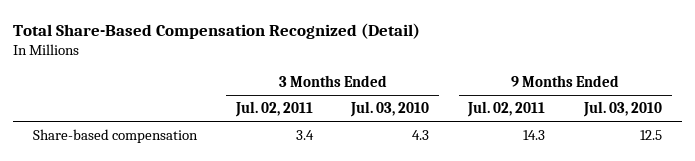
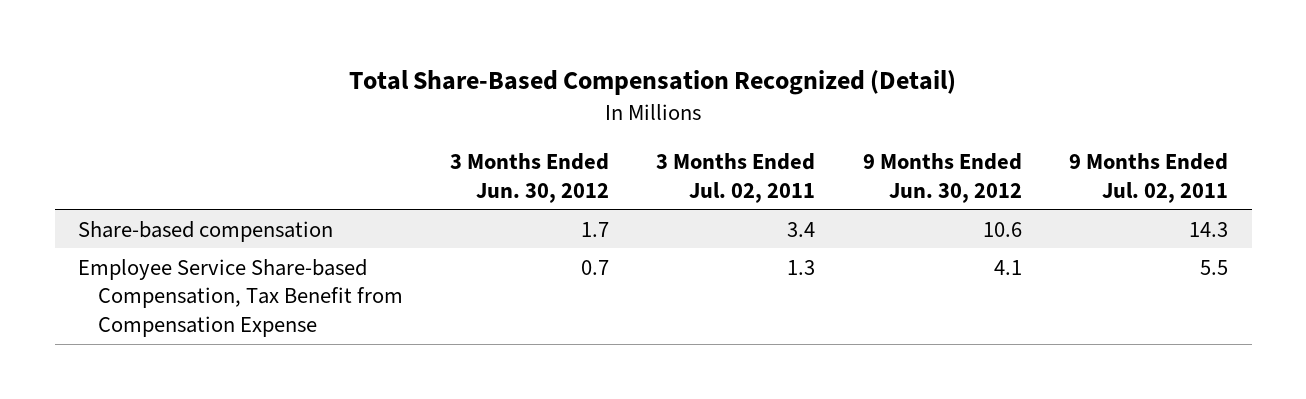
[350,101,430,118] Jul. 03, 2010 -> none
[583,101,663,118] Jul. 03, 2010 -> none
none -> [449,152,609,203] 3 Months Ended Jun. 30, 2012
none -> [862,152,1022,203] 9 Months Ended Jun. 30, 2012
none -> [78,258,403,338] Employee Service Share-based Compensation, Tax Benefit from Compensation Expense

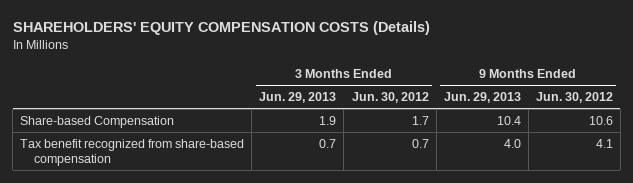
[349,70,957,96] Total Share-Based Compensation Recognized (Detail) -> [12,21,430,36] SHAREHOLDERS' EQUITY COMPENSATION COSTS (Details)
[656,152,816,203] 3 Months Ended Jul. 02, 2011 -> none
[1068,152,1228,203] 9 Months Ended Jul. 02, 2011 -> none
none -> [259,92,337,104] Jun. 29, 2013
none -> [443,92,521,104] Jun. 29, 2013
[78,220,334,242] Share-based compensation -> [20,116,175,129] Share-based Compensation
[78,258,403,338] Employee Service Share-based Compensation, Tax Benefit from Compensation Expense -> [20,139,245,166] Tax benefit recognized from share-based compensation

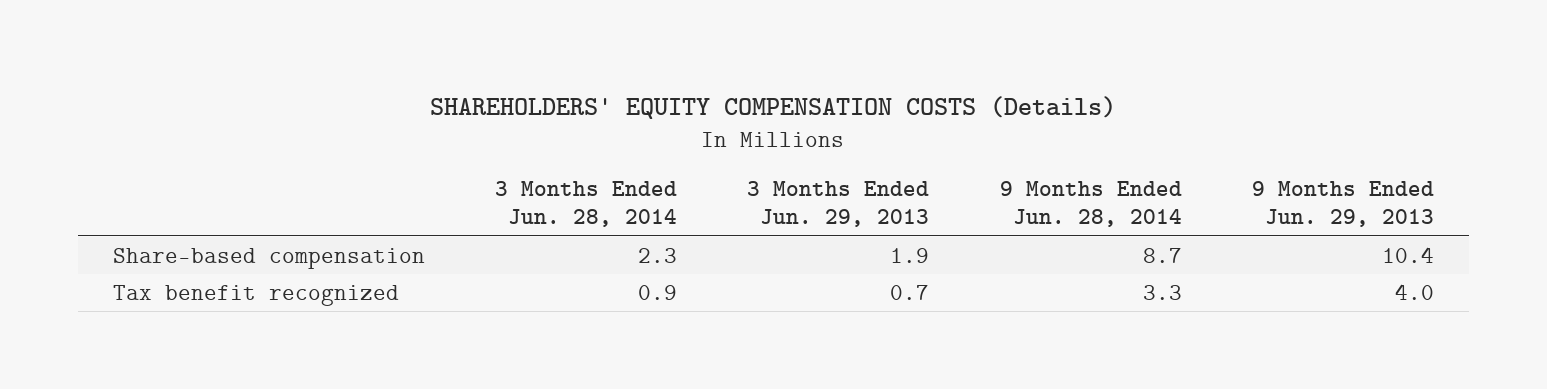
[351,92,429,104] Jun. 30, 2012 -> none
[535,92,613,104] Jun. 30, 2012 -> none
none -> [495,180,678,228] 3 Months Ended Jun. 28, 2014
none -> [999,180,1182,228] 9 Months Ended Jun. 28, 2014
[20,116,175,129] Share-based Compensation -> [113,247,426,269] Share-based compensation
[20,139,245,166] Tax benefit recognized from share-based compensation -> [113,284,400,306] Tax benefit recognized

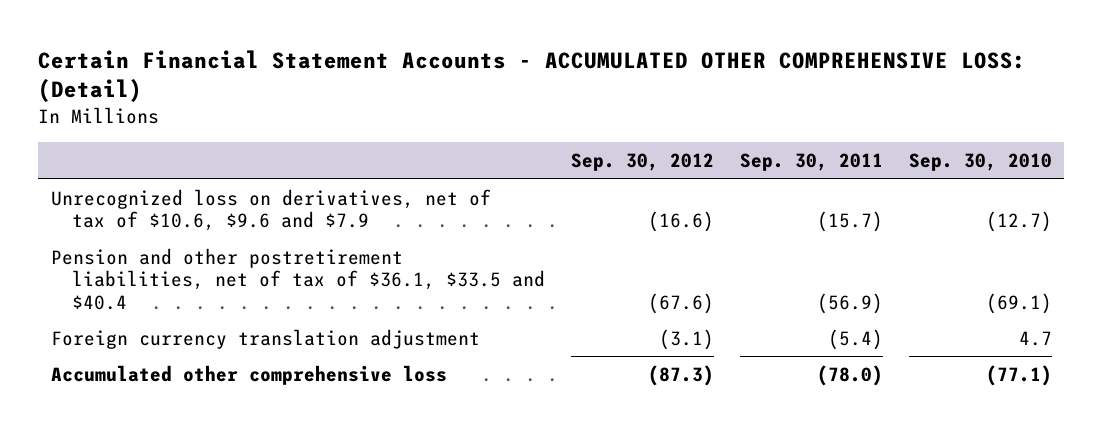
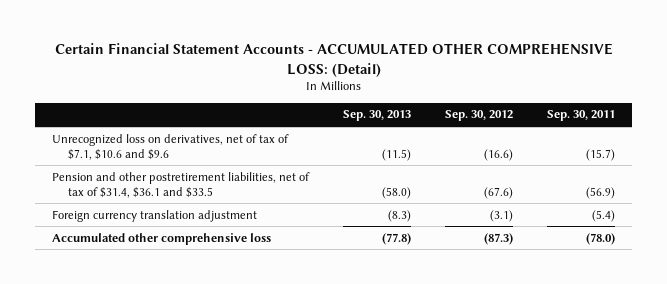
[908,153,1052,172] Sep. 30, 2010 -> none
none -> [343,110,412,122] Sep. 30, 2013
[50,188,491,232] Unrecognized loss on derivatives, net of tax of $10.6, $9.6 and $7.9 -> [52,133,290,160] Unrecognized loss on derivatives, net of tax of $7.1, $10.6 and $9.6
[50,247,546,310] Pension and other postretirement liabilities, net of tax of $36.1, $33.5 and $40.4 -> [52,171,311,198] Pension and other postretirement liabilities, net of tax of $31.4, $36.1 and $33.5

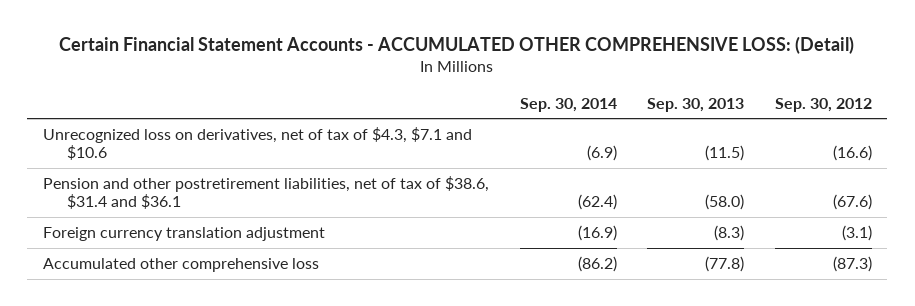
[547,110,616,122] Sep. 30, 2011 -> none
none -> [519,97,617,112] Sep. 30, 2014
[52,133,290,160] Unrecognized loss on derivatives, net of tax of $7.1, $10.6 and $9.6 -> [42,126,472,161] Unrecognized loss on derivatives, net of tax of $4.3, $7.1 and $10.6
[52,171,311,198] Pension and other postretirement liabilities, net of tax of $31.4, $36.1 and $33.5 -> [42,175,489,210] Pension and other postretirement liabilities, net of tax of $38.6, $31.4 and $36.1

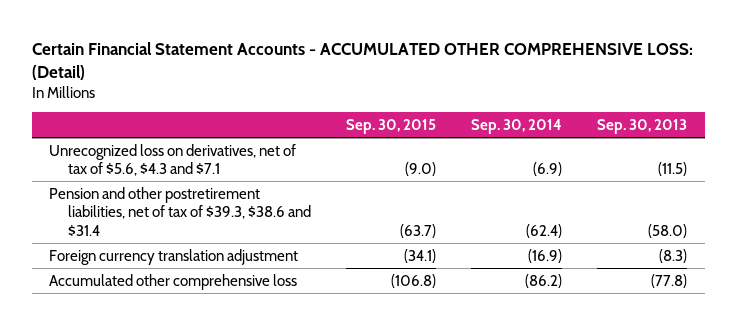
[775,97,873,112] Sep. 30, 2012 -> none
none -> [345,118,436,134] Sep. 30, 2015
[42,126,472,161] Unrecognized loss on derivatives, net of tax of $4.3, $7.1 and $10.6 -> [49,143,297,177] Unrecognized loss on derivatives, net of tax of $5.6, $4.3 and $7.1
[42,175,489,210] Pension and other postretirement liabilities, net of tax of $38.6, $31.4 and $36.1 -> [49,186,311,237] Pension and other postretirement liabilities, net of tax of $39.3, $38.6 and $31.4

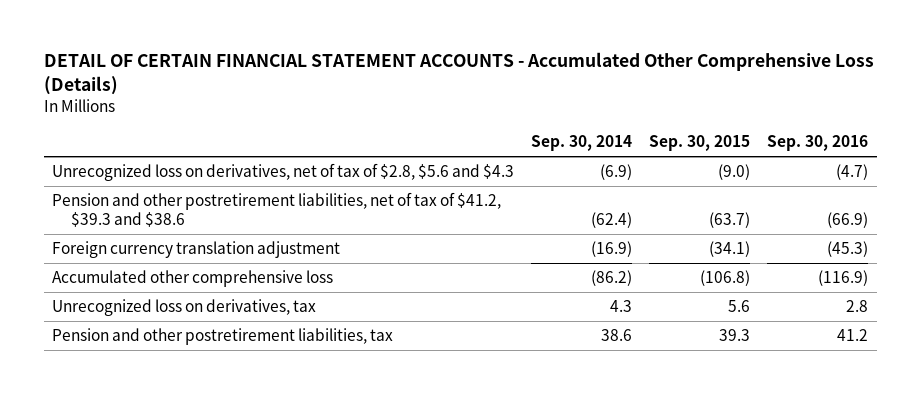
[31,41,693,80] Certain Financial Statement Accounts - ACCUMULATED OTHER COMPREHENSIVE LOSS: (Detail) -> [43,52,874,96] DETAIL OF CERTAIN FINANCIAL STATEMENT ACCOUNTS - Accumulated Other Comprehensive Loss (Details)
[596,118,687,134] Sep. 30, 2013 -> none
none -> [767,135,869,152] Sep. 30, 2016
[49,143,297,177] Unrecognized loss on derivatives, net of tax of $5.6, $4.3 and $7.1 -> [52,163,515,182] Unrecognized loss on derivatives, net of tax of $2.8, $5.6 and $4.3
[49,186,311,237] Pension and other postretirement liabilities, net of tax of $39.3, $38.6 and $31.4 -> [52,192,502,227] Pension and other postretirement liabilities, net of tax of $41.2, $39.3 and $38.6
none -> [52,299,317,317] Unrecognized loss on derivatives, tax
none -> [52,328,394,346] Pension and other postretirement liabilities, tax

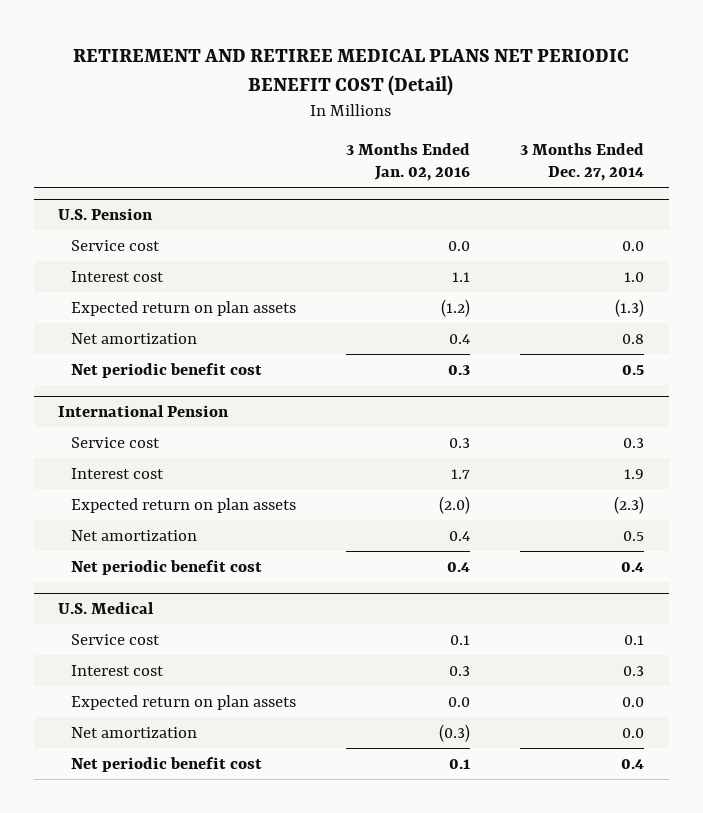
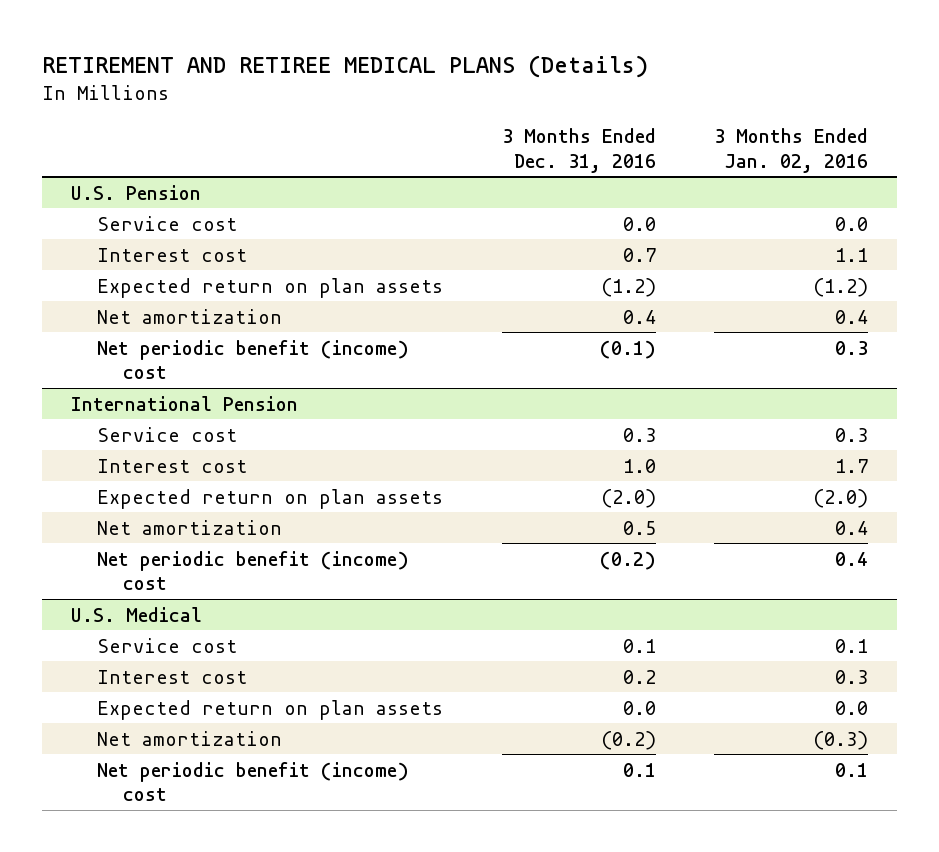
[73,49,630,96] RETIREMENT AND RETIREE MEDICAL PLANS NET PERIODIC BENEFIT COST (Detail) -> [41,55,648,79] RETIREMENT AND RETIREE MEDICAL PLANS (Details)
[520,143,645,182] 3 Months Ended Dec. 27, 2014 -> none
none -> [501,128,656,173] 3 Months Ended Dec. 31, 2016
[71,362,263,378] Net periodic benefit cost -> [97,339,410,380] Net periodic benefit (income) cost
[71,559,263,575] Net periodic benefit cost -> [97,550,410,591] Net periodic benefit (income) cost
[71,756,263,772] Net periodic benefit cost -> [97,761,410,802] Net periodic benefit (income) cost

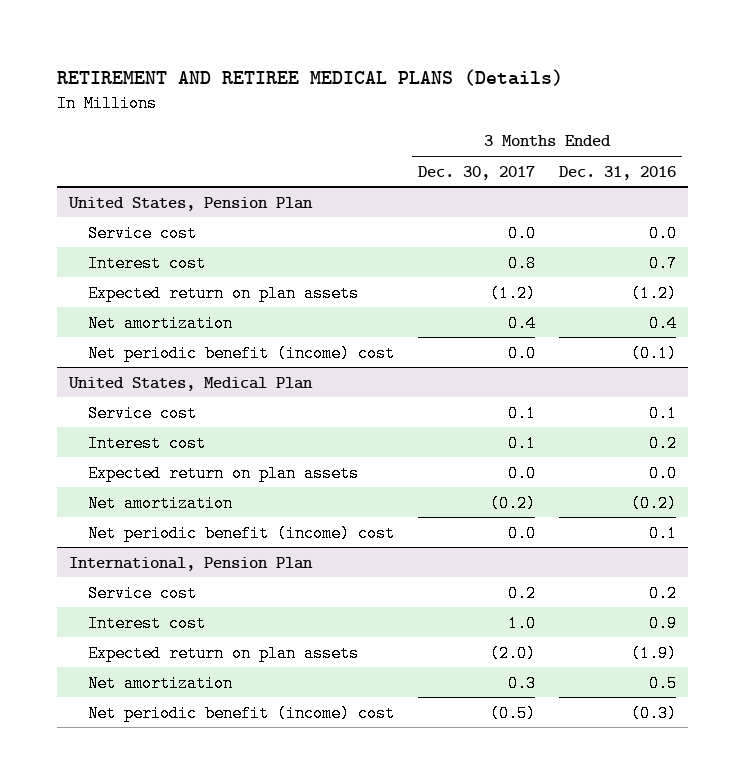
[713,128,868,173] 3 Months Ended Jan. 02, 2016 -> none
none -> [417,165,535,180] Dec. 30, 2017
[71,184,202,200] U.S. Pension -> none
none -> [67,196,313,211] United States, Pension Plan
[71,395,299,411] International Pension -> none
[97,426,238,442] Service cost -> none
[97,458,248,473] Interest cost -> none
[97,488,444,509] Expected return on plan assets -> none
[97,519,283,535] Net amortization -> none
[97,550,410,591] Net periodic benefit (income) cost -> none
[71,606,203,622] U.S. Medical -> none
none -> [67,376,313,391] United States, Medical Plan
none -> [68,556,313,571] International, Pension Plan
none -> [87,584,197,602] Service cost
none -> [87,614,206,632] Interest cost
none -> [87,644,359,662] Expected return on plan assets
none -> [87,674,233,692] Net amortization
none -> [87,704,395,722] Net periodic benefit (income) cost

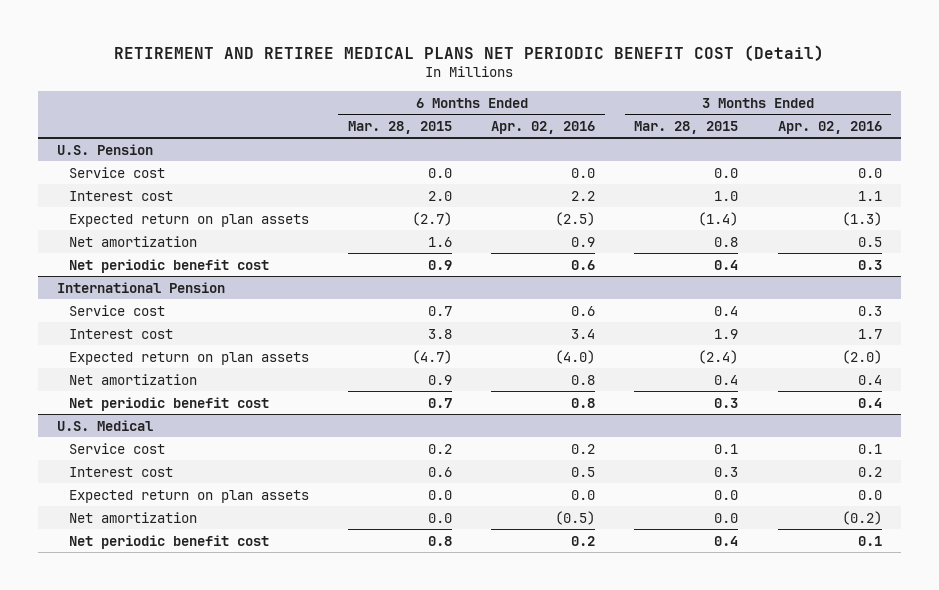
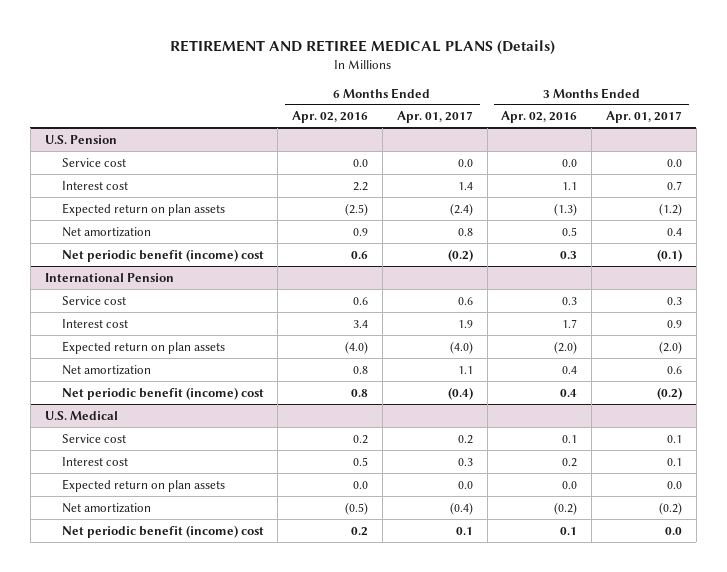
[114,44,825,61] RETIREMENT AND RETIREE MEDICAL PLANS NET PERIODIC BENEFIT COST (Detail) -> [170,39,556,55] RETIREMENT AND RETIREE MEDICAL PLANS (Details)
[348,120,453,134] Mar. 28, 2015 -> none
[634,120,739,134] Mar. 28, 2015 -> none
none -> [396,111,473,124] Apr. 01, 2017
none -> [606,111,683,124] Apr. 01, 2017
[69,258,270,273] Net periodic benefit cost -> [61,248,264,262] Net periodic benefit (income) cost
[69,396,270,411] Net periodic benefit cost -> [61,386,264,400] Net periodic benefit (income) cost
[69,534,270,549] Net periodic benefit cost -> [61,524,264,538] Net periodic benefit (income) cost

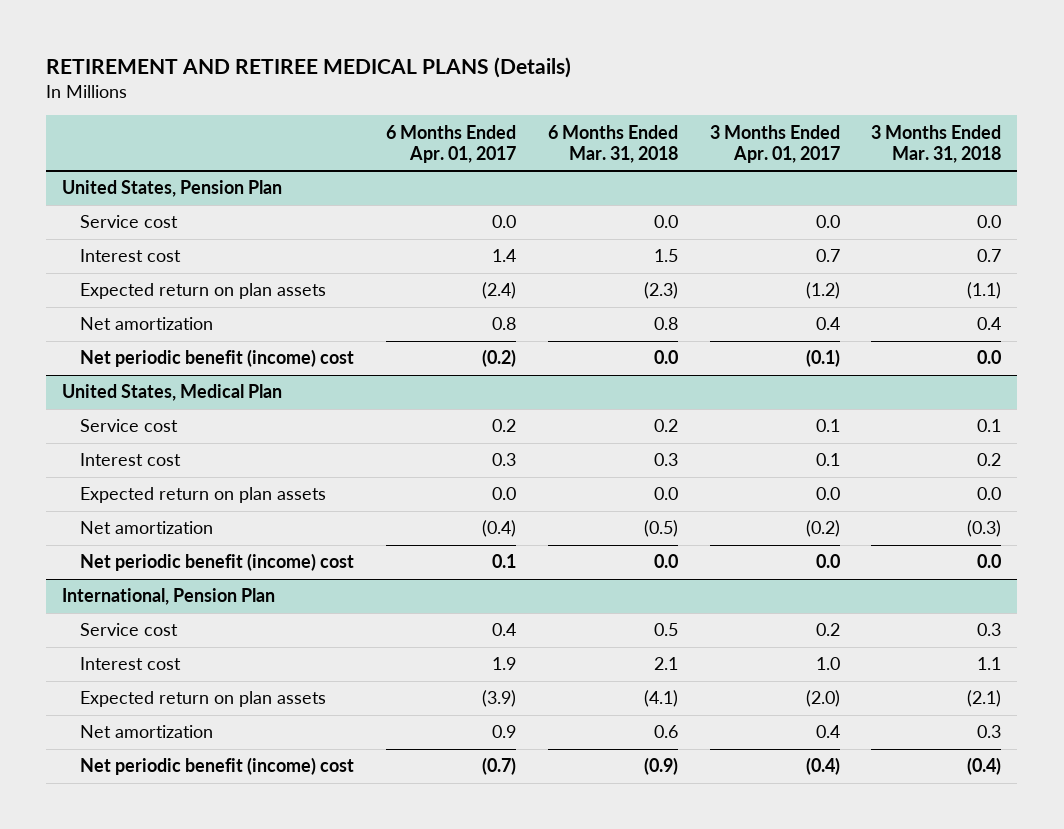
[292,111,369,124] Apr. 02, 2016 -> none
[501,111,578,124] Apr. 02, 2016 -> none
none -> [547,124,678,163] 6 Months Ended Mar. 31, 2018
none -> [871,124,1002,163] 3 Months Ended Mar. 31, 2018
[44,134,117,144] U.S. Pension -> none
none -> [62,180,283,198] United States, Pension Plan
[44,272,174,282] International Pension -> none
[61,295,126,305] Service cost -> none
[61,318,128,328] Interest cost -> none
[61,340,225,354] Expected return on plan assets -> none
[61,364,151,375] Net amortization -> none
[61,386,264,400] Net periodic benefit (income) cost -> none
[44,410,118,420] U.S. Medical -> none
none -> [62,384,283,402] United States, Medical Plan
none -> [62,588,276,606] International, Pension Plan
none -> [80,623,179,637] Service cost
none -> [80,657,182,671] Interest cost
none -> [80,691,327,708] Expected return on plan assets
none -> [80,725,214,739] Net amortization
none -> [80,757,355,776] Net periodic benefit (income) cost

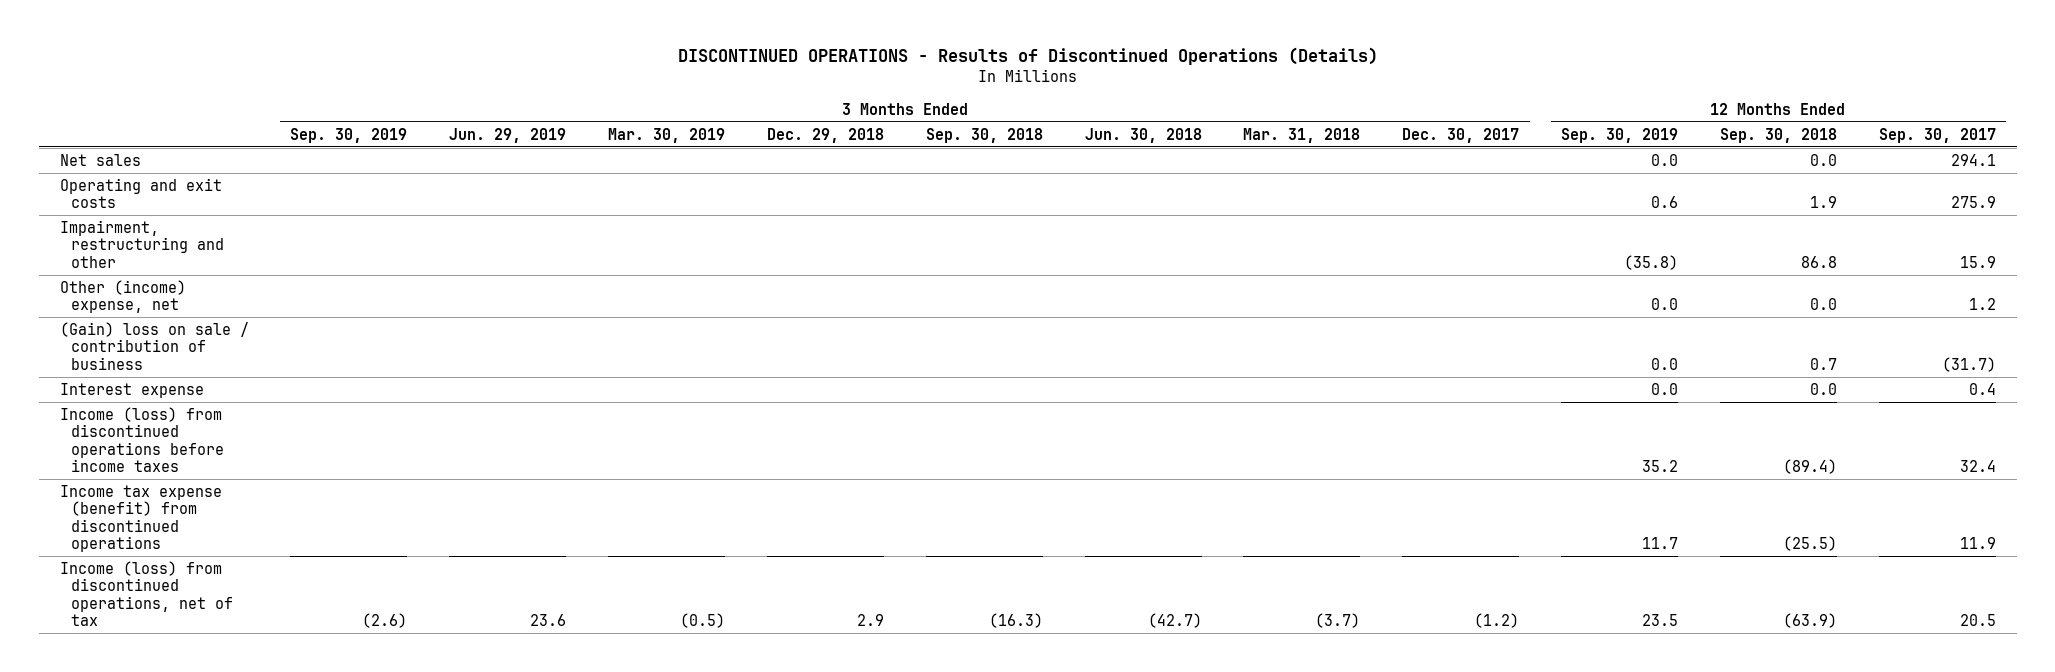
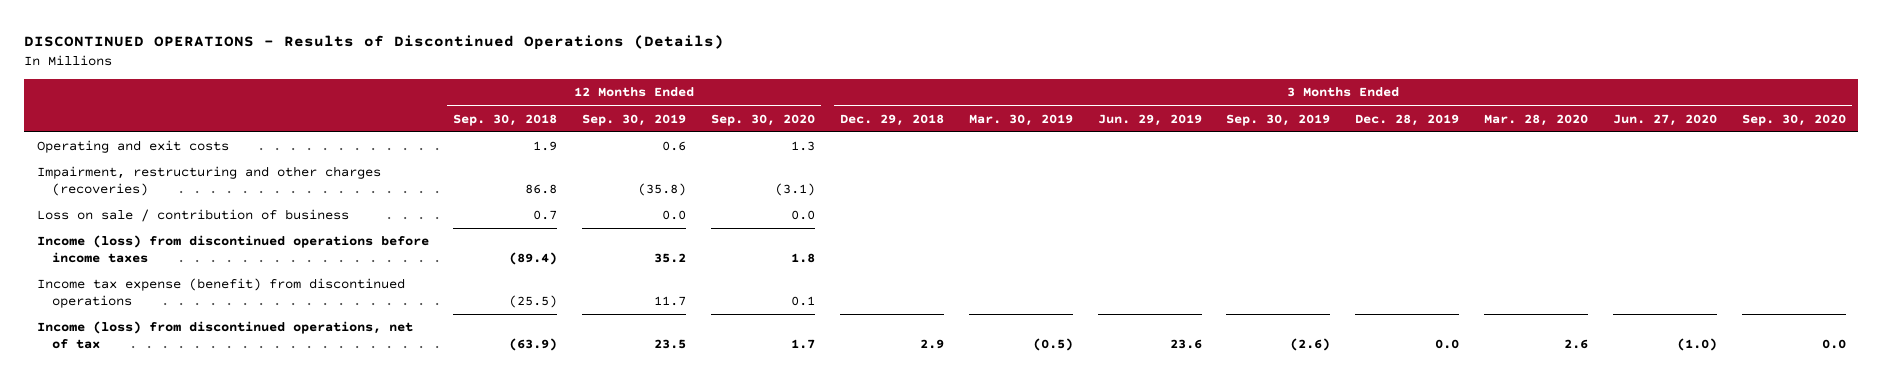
[925,127,1043,143] Sep. 30, 2018 -> none
[1084,127,1202,143] Jun. 30, 2018 -> none
[1243,127,1361,143] Mar. 31, 2018 -> none
[1402,127,1520,143] Dec. 30, 2017 -> none
[1878,127,1996,143] Sep. 30, 2017 -> none
none -> [711,113,816,126] Sep. 30, 2020
none -> [1355,113,1460,126] Dec. 28, 2019
none -> [1483,113,1588,126] Mar. 28, 2020
none -> [1612,113,1717,126] Jun. 27, 2020
none -> [1741,113,1846,126] Sep. 30, 2020
[59,153,141,166] Net sales -> none
[59,279,186,314] Other (income) expense, net -> none
[59,382,204,398] Interest expense -> none
[59,219,225,268] Impairment, restructuring and other -> [36,166,381,197] Impairment, restructuring and other charges (recoveries)
[59,321,249,370] (Gain) loss on sale / contribution of business -> [36,209,349,223] Loss on sale / contribution of business

